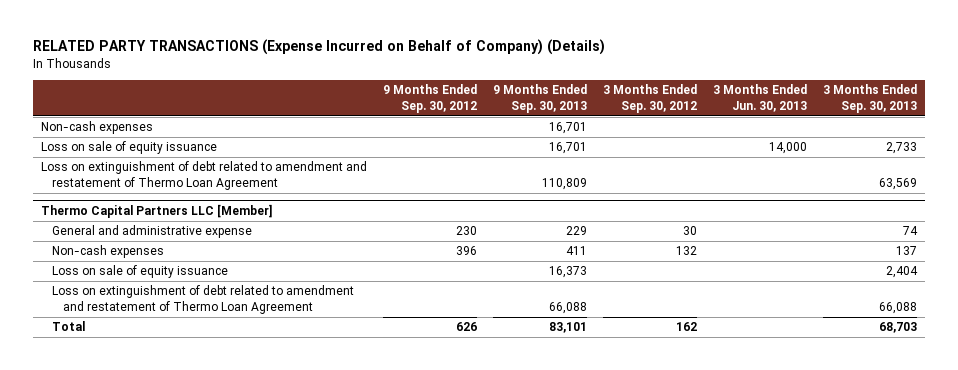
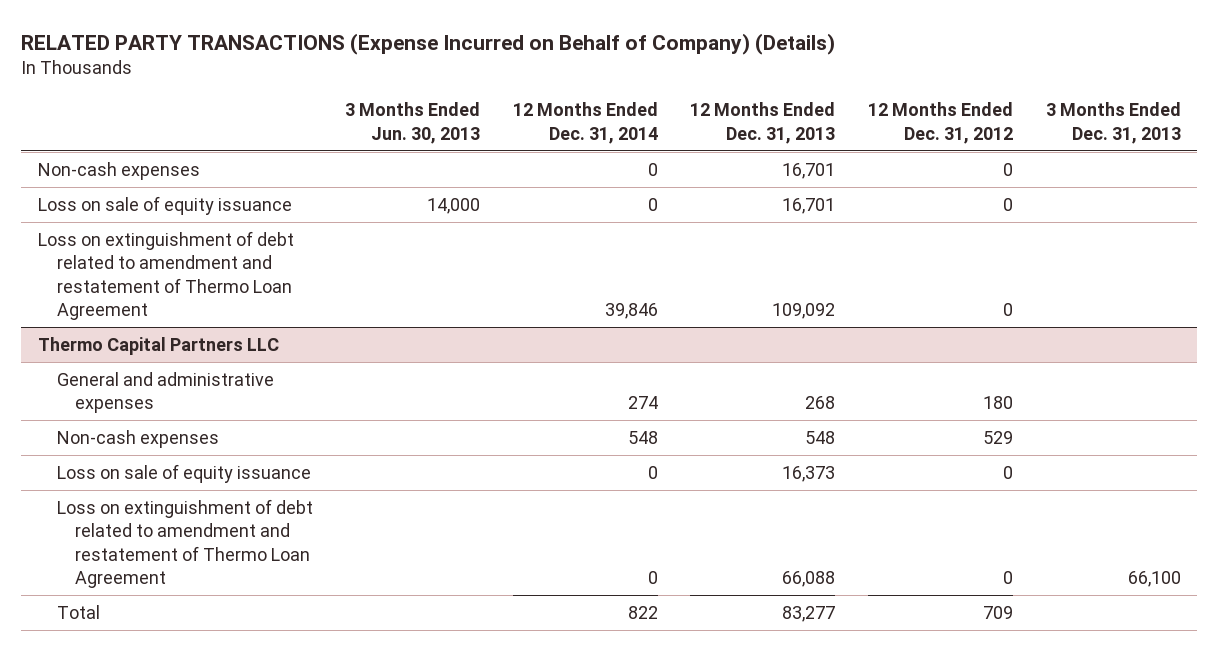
[382,84,477,113] 9 Months Ended Sep. 30, 2012 -> none
[492,84,587,113] 9 Months Ended Sep. 30, 2013 -> none
[603,84,698,113] 3 Months Ended Sep. 30, 2012 -> none
[823,84,918,113] 3 Months Ended Sep. 30, 2013 -> none
none -> [512,102,658,144] 12 Months Ended Dec. 31, 2014
none -> [690,102,836,144] 12 Months Ended Dec. 31, 2013
none -> [867,102,1013,144] 12 Months Ended Dec. 31, 2012
none -> [1045,102,1181,144] 3 Months Ended Dec. 31, 2013
[40,204,273,219] Thermo Capital Partners LLC [Member] -> [37,336,279,355] Thermo Capital Partners LLC
[51,225,252,239] General and administrative expense -> [56,371,274,414] General and administrative expenses

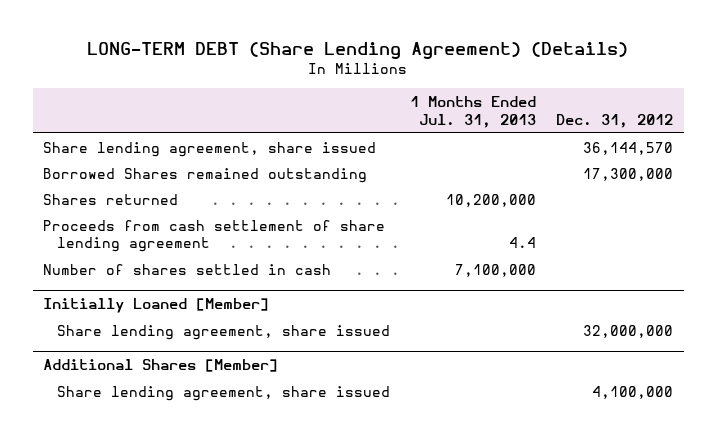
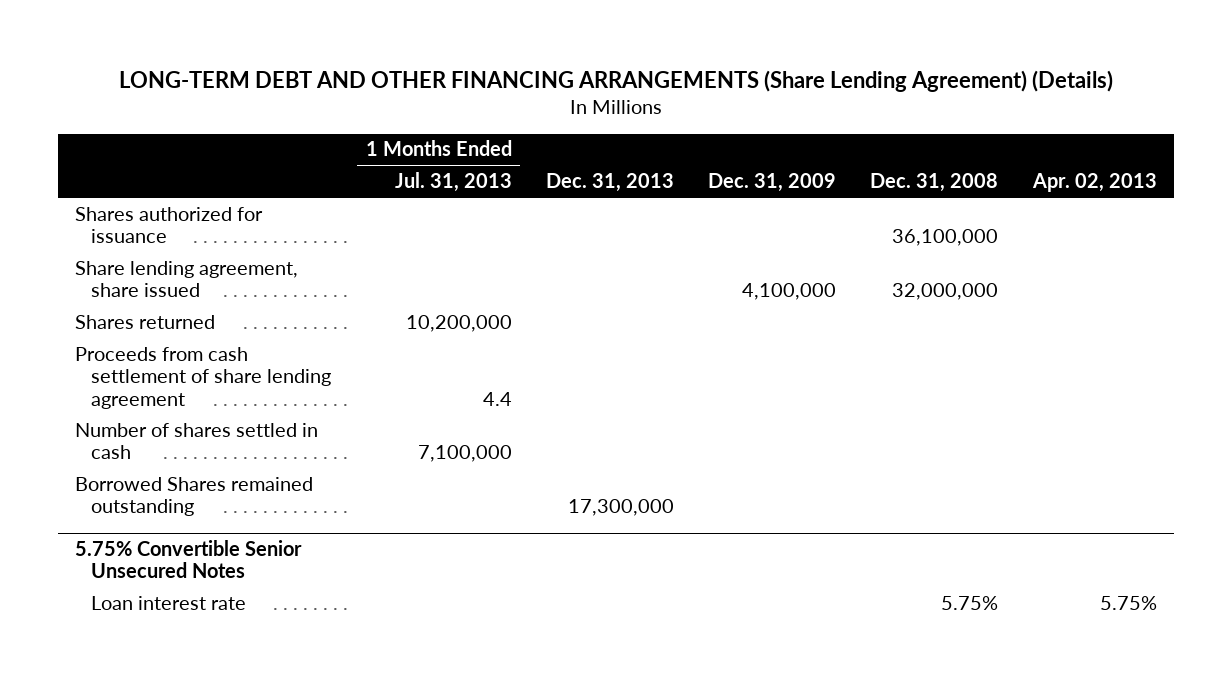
[87,41,629,59] LONG-TERM DEBT (Share Lending Agreement) (Details) -> [119,70,1114,93] LONG-TERM DEBT AND OTHER FINANCING ARRANGEMENTS (Share Lending Agreement) (Details)
[556,113,674,128] Dec. 31, 2012 -> none
none -> [545,173,674,193] Dec. 31, 2013
none -> [708,173,837,193] Dec. 31, 2009
none -> [870,173,999,193] Dec. 31, 2008
none -> [1031,173,1157,193] Apr. 02, 2013
none -> [75,206,264,244] Shares authorized for issuance
[42,298,269,314] Initially Loaned [Member] -> none
[56,324,390,340] Share lending agreement, share issued -> none
[42,359,278,373] Additional Shares [Member] -> none
[56,385,390,401] Share lending agreement, share issued -> none
[42,167,367,183] Borrowed Shares remained outstanding -> [75,476,314,517] Borrowed Shares remained outstanding
none -> [75,540,303,579] 5.75% Convertible Senior Unsecured Notes
none -> [91,595,247,610] Loan interest rate

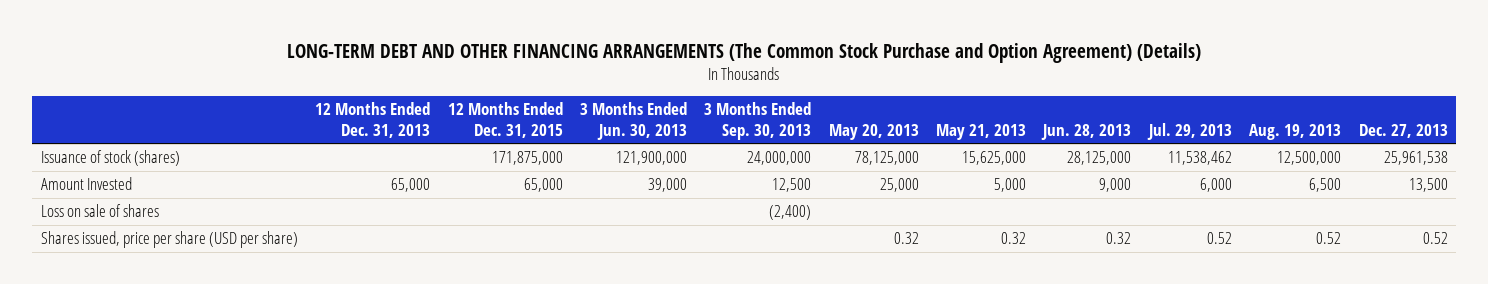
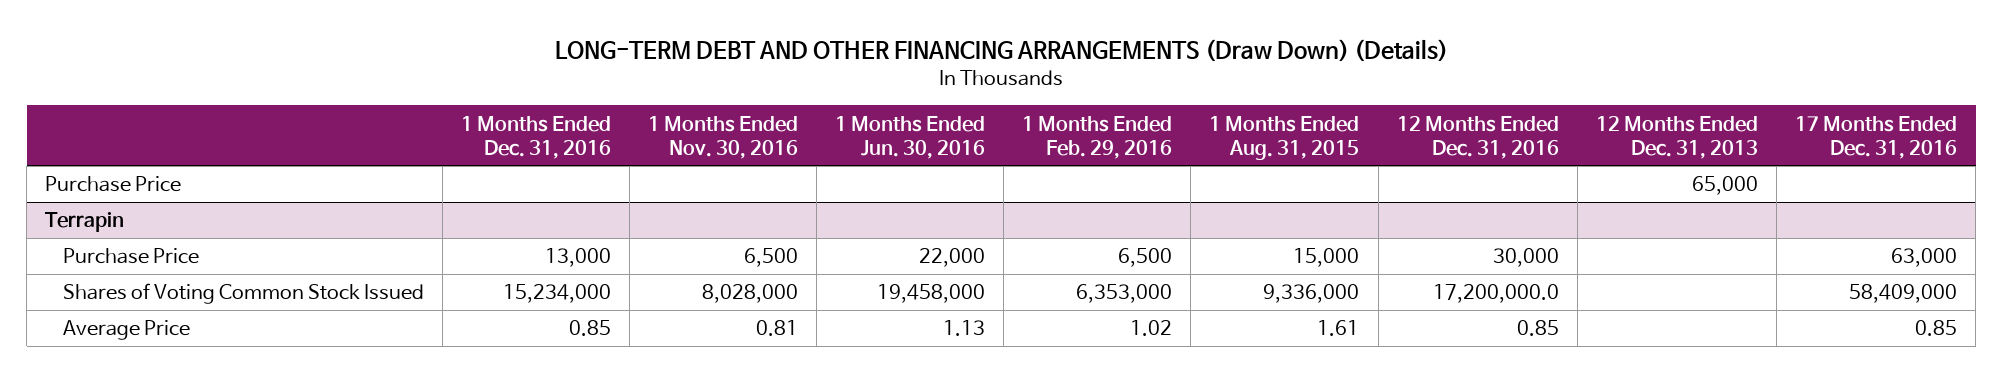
[287,42,1202,63] LONG-TERM DEBT AND OTHER FINANCING ARRANGEMENTS (The Common Stock Purchase and Option Agreement) (Details) -> [555,39,1449,63] LONG-TERM DEBT AND OTHER FINANCING ARRANGEMENTS (Draw Down) (Details)
[447,102,563,139] 12 Months Ended Dec. 31, 2015 -> none
[579,102,687,141] 3 Months Ended Jun. 30, 2013 -> none
[704,102,812,141] 3 Months Ended Sep. 30, 2013 -> none
[828,124,919,141] May 20, 2013 -> none
[936,124,1027,141] May 21, 2013 -> none
[1041,124,1132,141] Jun. 28, 2013 -> none
[1146,123,1232,141] Jul. 29, 2013 -> none
[1249,124,1342,141] Aug. 19, 2013 -> none
[1358,124,1448,139] Dec. 27, 2013 -> none
none -> [460,115,611,159] 1 Months Ended Dec. 31, 2016
none -> [647,115,798,159] 1 Months Ended Nov. 30, 2016
none -> [835,115,986,159] 1 Months Ended Jun. 30, 2016
none -> [1022,115,1173,159] 1 Months Ended Feb. 29, 2016
none -> [1209,115,1360,160] 1 Months Ended Aug. 31, 2015
none -> [1396,115,1559,159] 12 Months Ended Dec. 31, 2016
none -> [1794,115,1957,159] 17 Months Ended Dec. 31, 2016
[40,150,180,167] Issuance of stock (shares) -> none
[40,204,159,218] Loss on sale of shares -> none
[40,231,298,249] Shares issued, price per share (USD per share) -> none
[40,177,132,191] Amount Invested -> [45,176,182,193] Purchase Price
none -> [45,212,125,233] Terrapin
none -> [62,248,199,265] Purchase Price
none -> [62,283,424,305] Shares of Voting Common Stock Issued
none -> [62,320,190,341] Average Price

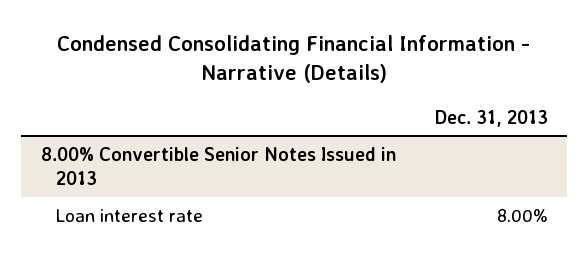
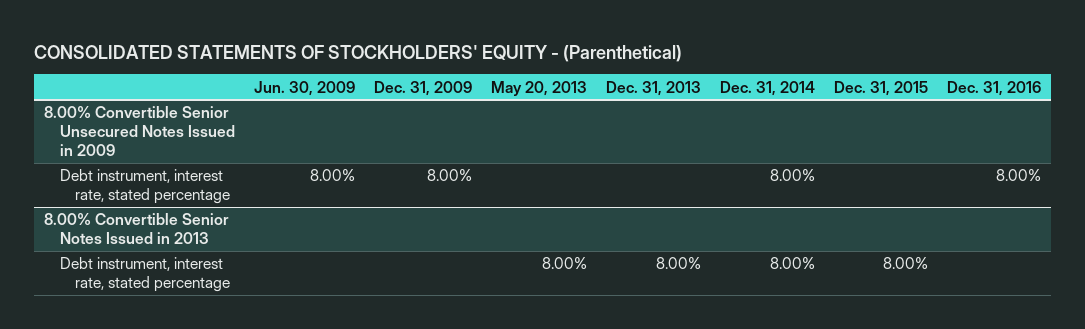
[57,34,531,84] Condensed Consolidating Financial Information - Narrative (Details) -> [34,44,683,62] CONSOLIDATED STATEMENTS OF STOCKHOLDERS' EQUITY - (Parenthetical)
none -> [253,80,355,96] Jun. 30, 2009
none -> [373,80,472,96] Dec. 31, 2009
none -> [490,80,587,96] May 20, 2013
none -> [720,80,816,96] Dec. 31, 2014
none -> [834,80,929,96] Dec. 31, 2015
none -> [947,80,1042,96] Dec. 31, 2016
none -> [43,106,235,157] 8.00% Convertible Senior Unsecured Notes Issued in 2009
none -> [59,169,231,205] Debt instrument, interest rate, stated percentage
[55,208,203,222] Loan interest rate -> [59,257,231,293] Debt instrument, interest rate, stated percentage

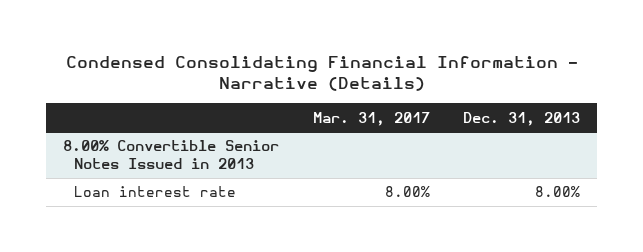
[34,44,683,62] CONSOLIDATED STATEMENTS OF STOCKHOLDERS' EQUITY - (Parenthetical) -> [65,55,578,92] Condensed Consolidating Financial Information - Narrative (Details)
[253,80,355,96] Jun. 30, 2009 -> none
[373,80,472,96] Dec. 31, 2009 -> none
[490,80,587,96] May 20, 2013 -> none
[720,80,816,96] Dec. 31, 2014 -> none
[834,80,929,96] Dec. 31, 2015 -> none
[947,80,1042,96] Dec. 31, 2016 -> none
none -> [312,111,430,126] Mar. 31, 2017
[43,106,235,157] 8.00% Convertible Senior Unsecured Notes Issued in 2009 -> none
[59,169,231,205] Debt instrument, interest rate, stated percentage -> none
[59,257,231,293] Debt instrument, interest rate, stated percentage -> [73,186,236,198] Loan interest rate

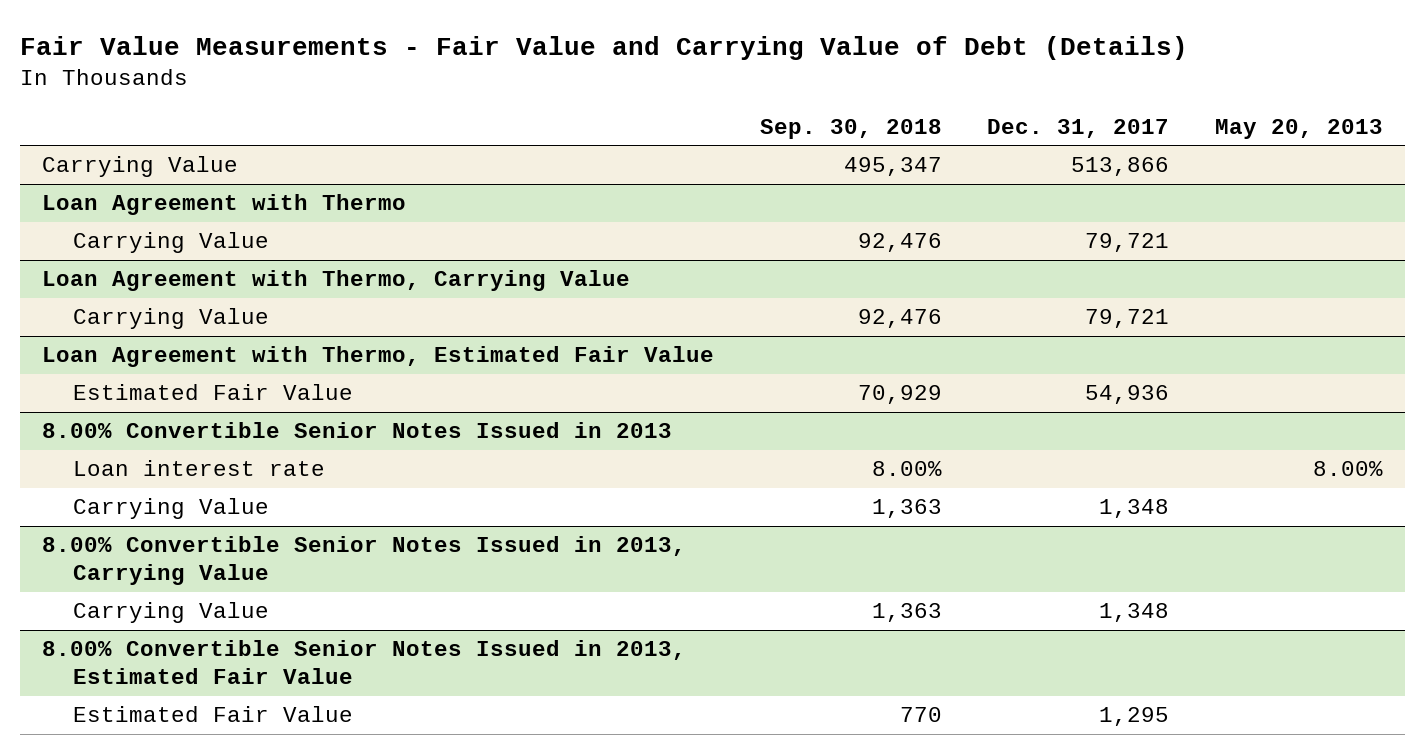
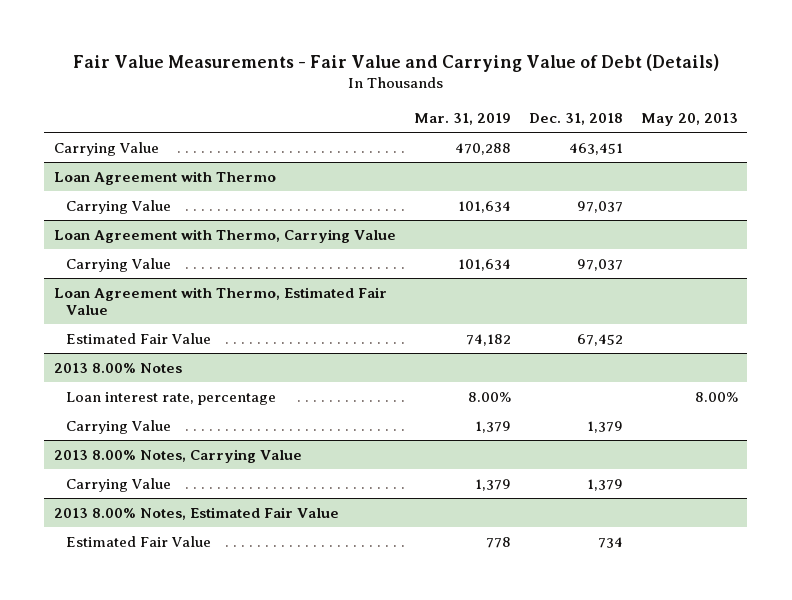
[759,118,942,139] Sep. 30, 2018 -> none
[987,118,1170,138] Dec. 31, 2017 -> none
none -> [413,113,511,126] Mar. 31, 2019
none -> [529,113,624,126] Dec. 31, 2018
[42,422,673,439] 8.00% Convertible Senior Notes Issued in 2013 -> [53,362,182,373] 2013 8.00% Notes
[73,460,326,477] Loan interest rate -> [65,391,276,405] Loan interest rate, percentage
[42,536,687,586] 8.00% Convertible Senior Notes Issued in 2013, Carrying Value -> [53,448,302,463] 2013 8.00% Notes, Carrying Value
[42,640,687,685] 8.00% Convertible Senior Notes Issued in 2013, Estimated Fair Value -> [53,506,339,520] 2013 8.00% Notes, Estimated Fair Value

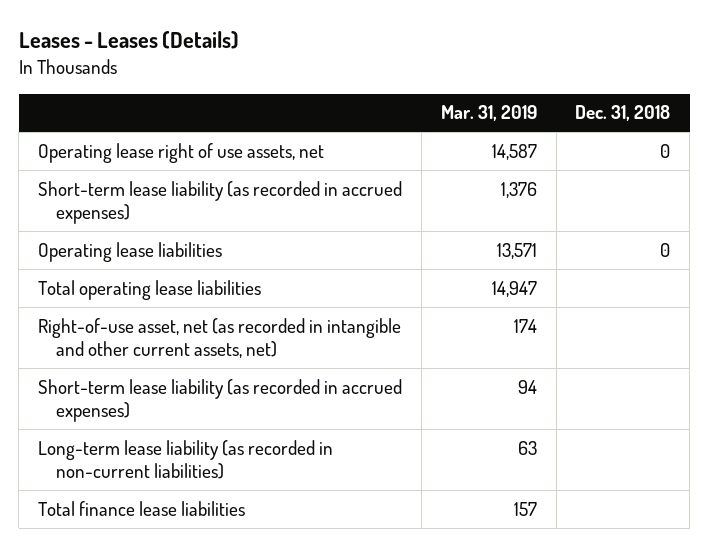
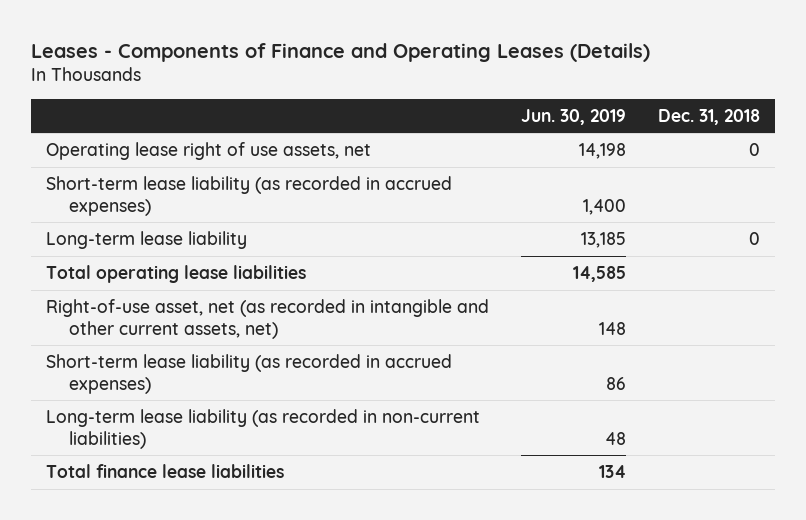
[18,31,239,50] Leases - Leases (Details) -> [30,42,650,62] Leases - Components of Finance and Operating Leases (Details)
[440,105,537,122] Mar. 31, 2019 -> none
none -> [520,108,626,125] Jun. 30, 2019
[38,241,223,262] Operating lease liabilities -> [46,231,248,250] Long-term lease liability

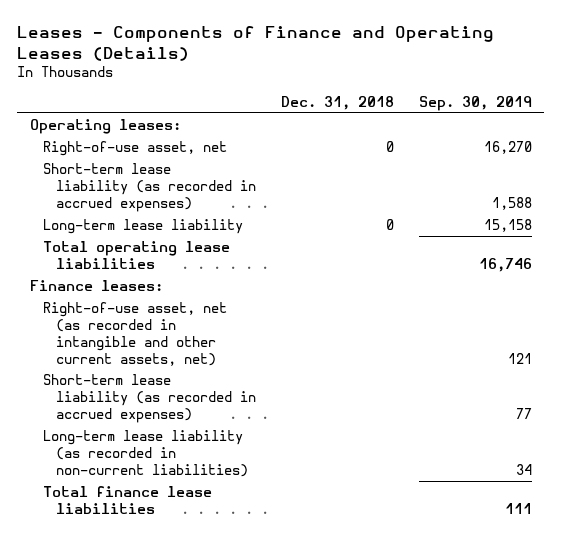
[520,108,626,125] Jun. 30, 2019 -> none
none -> [418,95,532,111] Sep. 30, 2019
none -> [29,119,181,135] Operating leases:
[46,142,372,161] Operating lease right of use assets, net -> [43,141,228,157] Right-of-use asset, net
none -> [29,280,163,292] Finance leases:

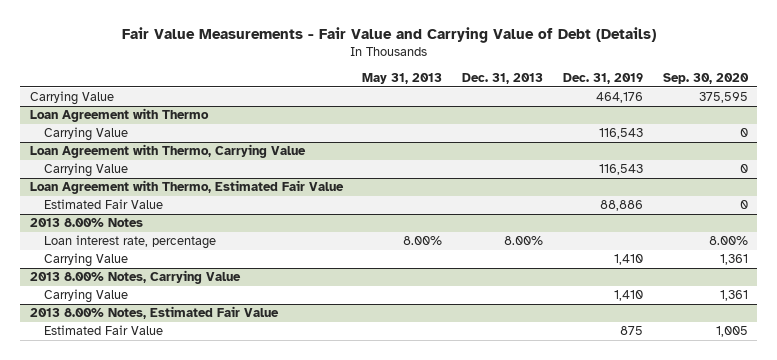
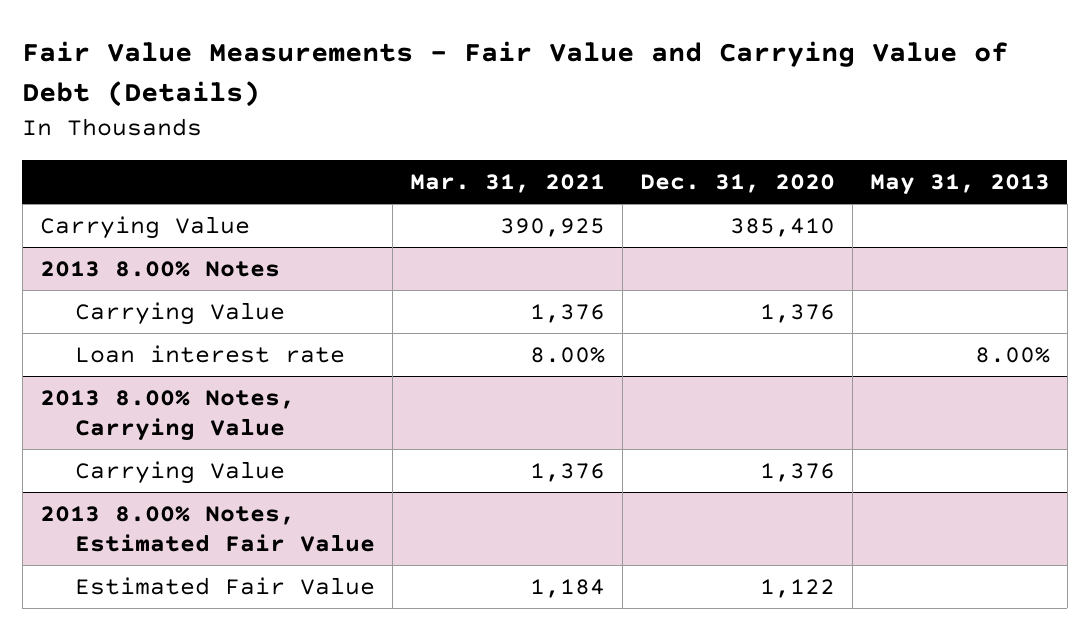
[462,72,544,84] Dec. 31, 2013 -> none
[562,72,643,84] Dec. 31, 2019 -> none
[662,72,749,84] Sep. 30, 2020 -> none
none -> [410,173,606,193] Mar. 31, 2021
none -> [639,173,835,193] Dec. 31, 2020
[29,108,209,123] Loan Agreement with Thermo -> none
[44,127,129,142] Carrying Value -> none
[29,144,306,159] Loan Agreement with Thermo, Carrying Value -> none
[44,163,129,178] Carrying Value -> none
[29,180,344,195] Loan Agreement with Thermo, Estimated Fair Value -> none
[44,199,164,210] Estimated Fair Value -> none
[44,235,217,250] Loan interest rate, percentage -> none
none -> [75,345,346,364] Loan interest rate

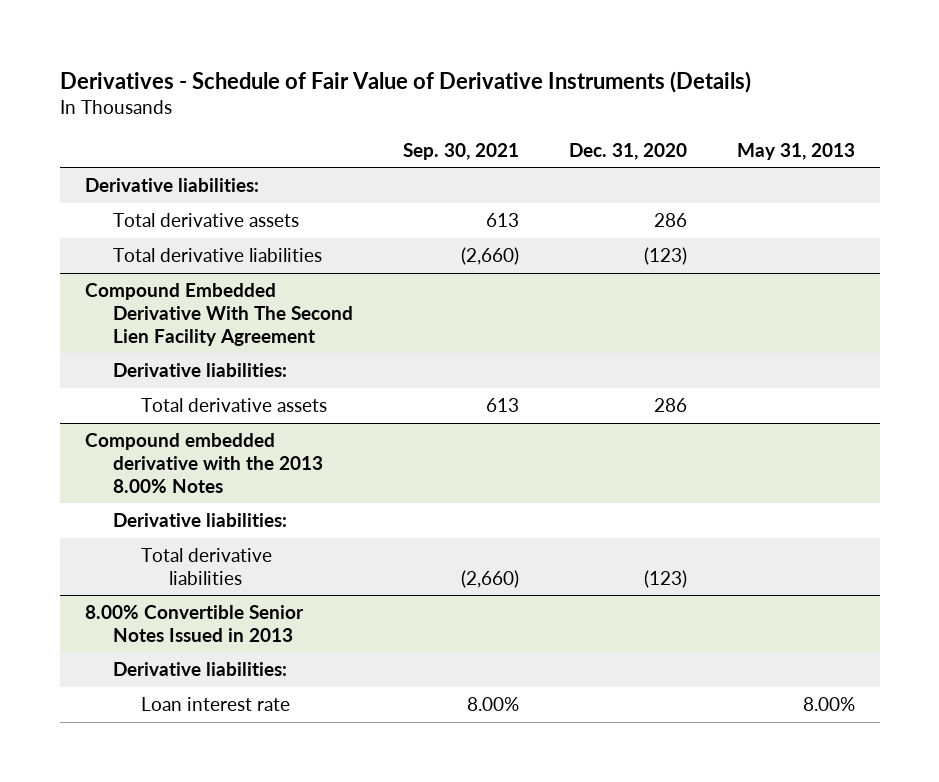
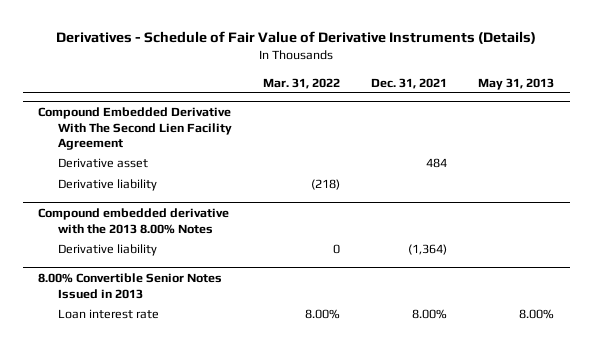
[402,142,519,160] Sep. 30, 2021 -> none
[568,142,687,160] Dec. 31, 2020 -> none
none -> [262,77,340,89] Mar. 31, 2022
none -> [371,77,448,89] Dec. 31, 2021
[84,178,259,193] Derivative liabilities: -> none
[112,213,299,228] Total derivative assets -> none
[112,248,322,263] Total derivative liabilities -> none
[112,363,287,378] Derivative liabilities: -> none
[141,398,328,413] Total derivative assets -> [57,158,148,169] Derivative asset
none -> [57,179,157,192] Derivative liability
[112,513,287,528] Derivative liabilities: -> none
[141,548,273,585] Total derivative liabilities -> [57,244,157,257] Derivative liability
[112,662,287,677] Derivative liabilities: -> none

